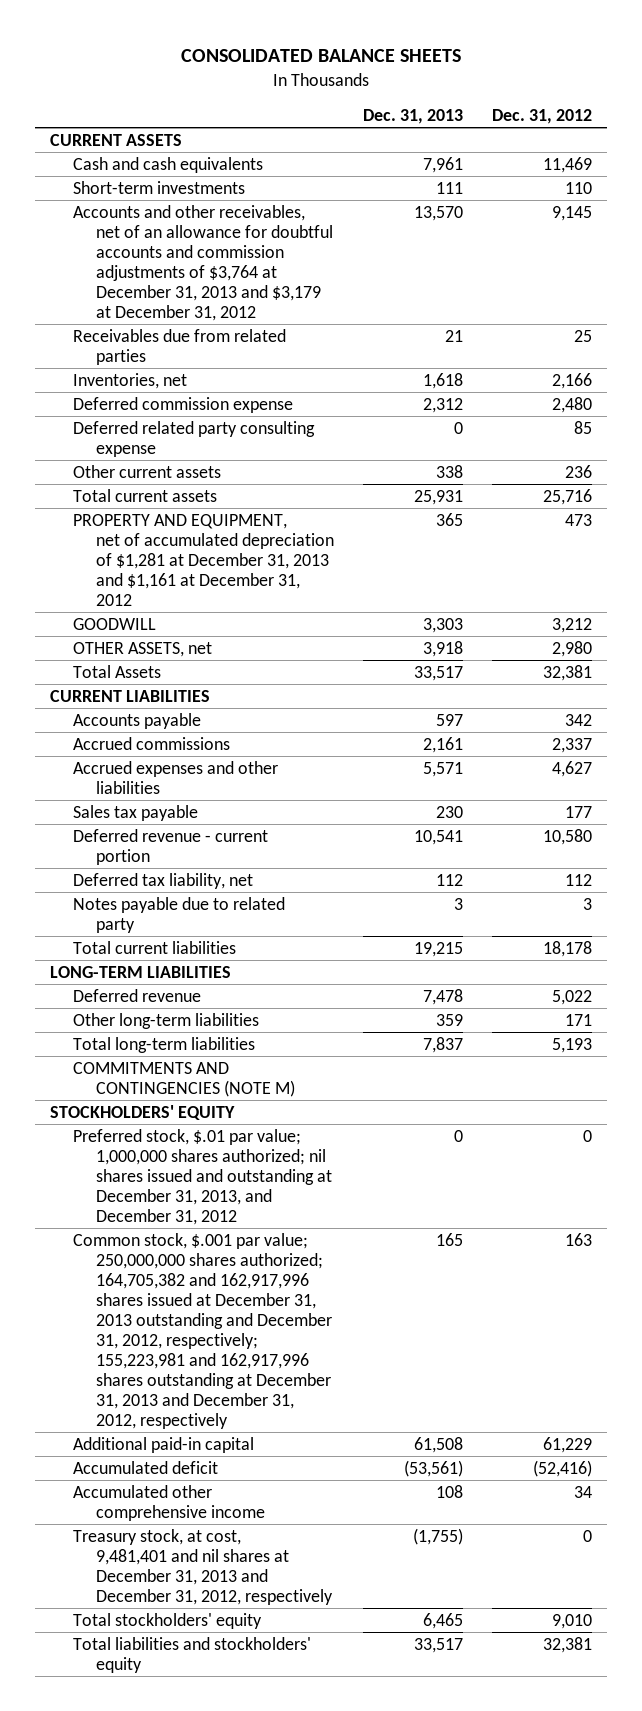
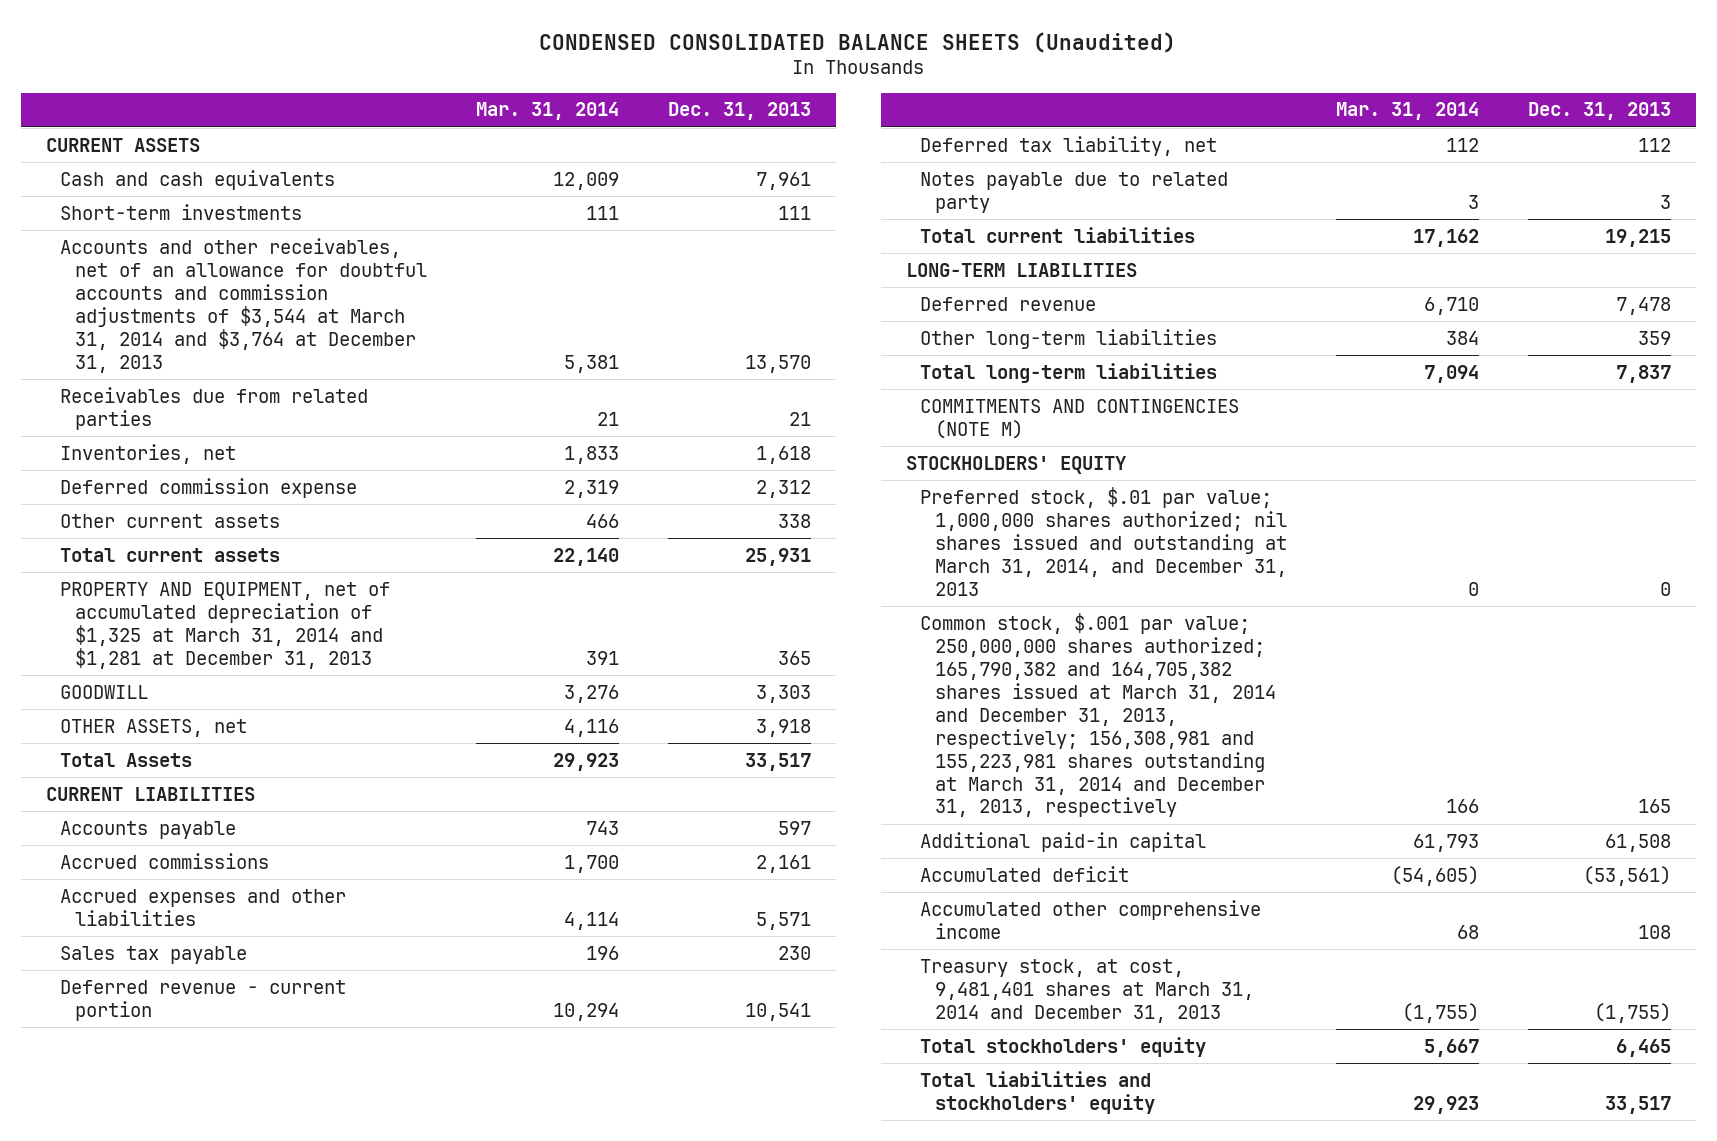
[181,49,462,63] CONSOLIDATED BALANCE SHEETS -> [539,31,1177,53] CONDENSED CONSOLIDATED BALANCE SHEETS (Unaudited)
[492,108,593,124] Dec. 31, 2012 -> none
none -> [475,102,619,121] Mar. 31, 2014
[72,204,333,321] Accounts and other receivables, net of an allowance for doubtful accounts and commission adjustments of $3,764 at December 31, 2013 and $3,179 at December 31, 2012 -> [60,237,427,373] Accounts and other receivables, net of an allowance for doubtful accounts and commission adjustments of $3,544 at March 31, 2014 and $3,764 at December 31, 2013
[72,420,315,457] Deferred related party consulting expense -> none
[72,513,334,606] PROPERTY AND EQUIPMENT, net of accumulated depreciation of $1,281 at December 31, 2013 and $1,161 at December 31, 2012 -> [60,581,391,669] PROPERTY AND EQUIPMENT, net of accumulated depreciation of $1,325 at March 31, 2014 and $1,281 at December 31, 2013
[72,1128,332,1225] Preferred stock, $.01 par value; 1,000,000 shares authorized; nil shares issued and outstanding at December 31, 2013, and December 31, 2012 -> [920,486,1287,596] Preferred stock, $.01 par value; 1,000,000 shares authorized; nil shares issued and outstanding at March 31, 2014, and December 31, 2013
[72,1232,332,1429] Common stock, $.001 par value; 250,000,000 shares authorized; 164,705,382 and 162,917,996 shares issued at December 31, 2013 outstanding and December 31, 2012, respectively; 155,223,981 and 162,917,996 shares outstanding at December 31, 2013 and December 31, 2012, respectively -> [920,612,1276,818] Common stock, $.001 par value; 250,000,000 shares authorized; 165,790,382 and 164,705,382 shares issued at March 31, 2014 and December 31, 2013, respectively; 156,308,981 and 155,223,981 shares outstanding at March 31, 2014 and December 31, 2013, respectively
[72,1528,333,1605] Treasury stock, at cost, 9,481,401 and nil shares at December 31, 2013 and December 31, 2012, respectively -> [920,958,1254,1023] Treasury stock, at cost, 9,481,401 shares at March 31, 2014 and December 31, 2013

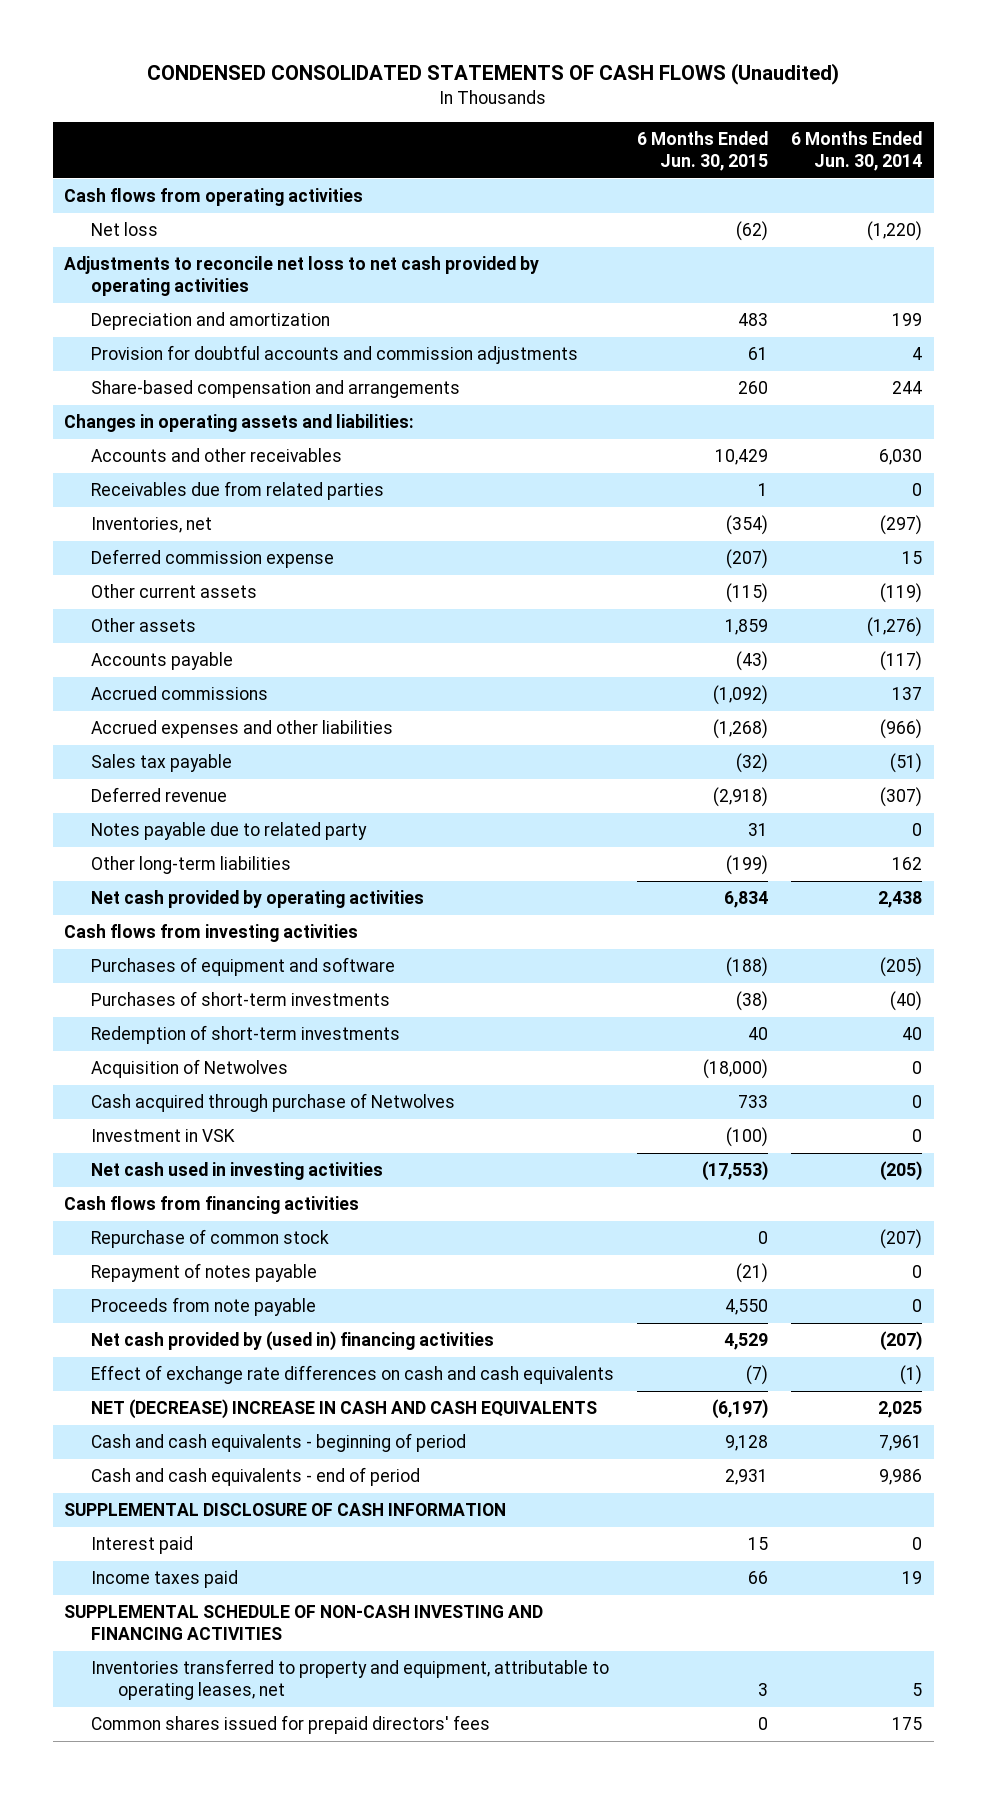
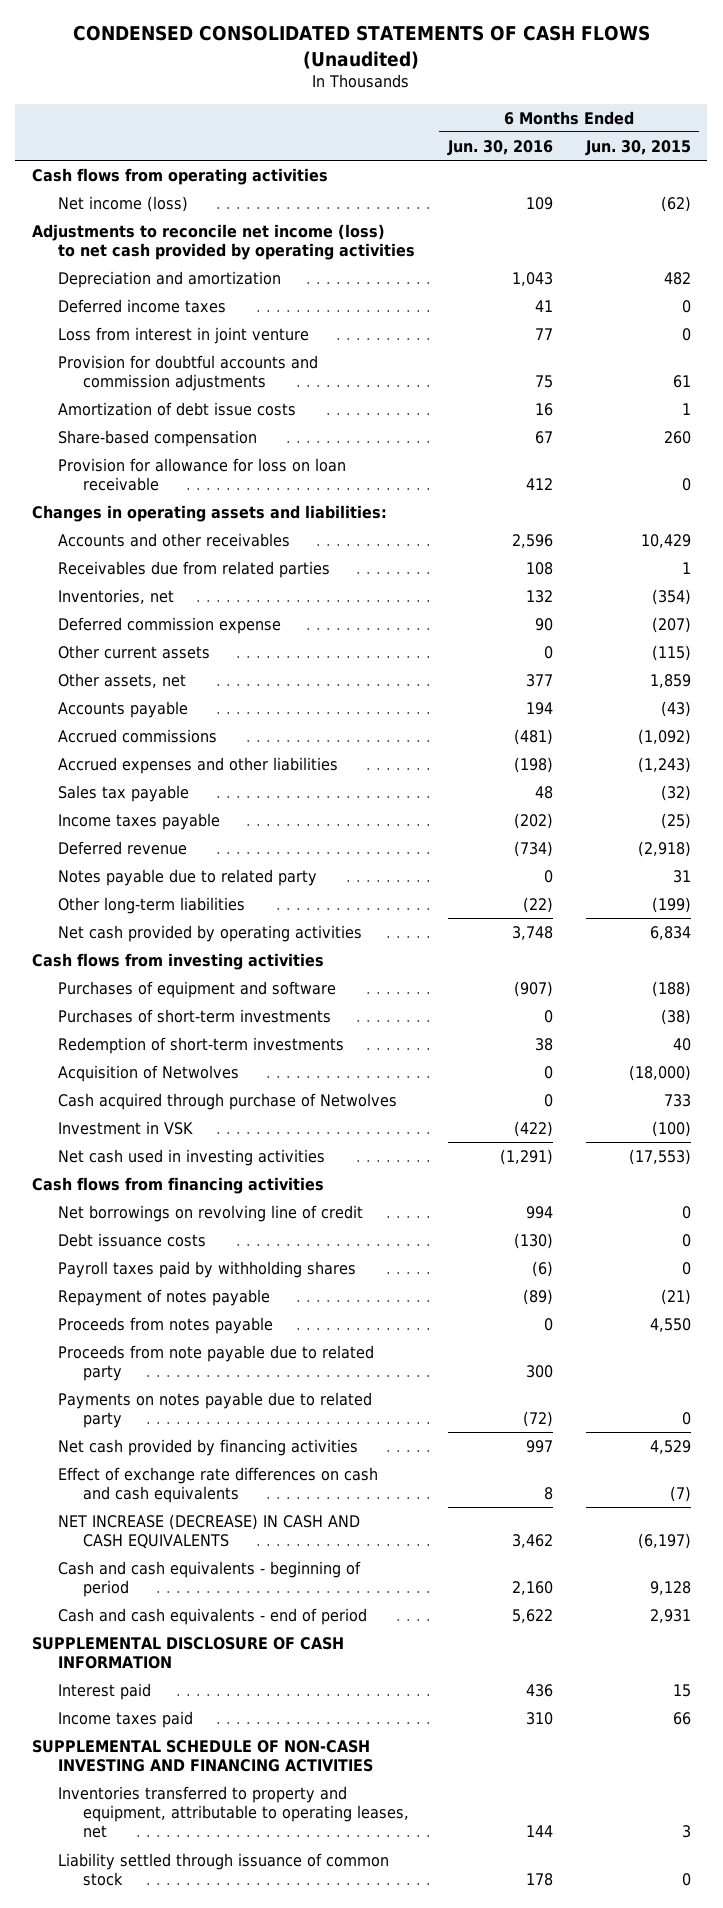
[791,131,923,172] 6 Months Ended Jun. 30, 2014 -> none
none -> [446,139,553,156] Jun. 30, 2016
[91,222,159,237] Net loss -> [57,196,188,213] Net income (loss)
[64,256,540,297] Adjustments to reconcile net loss to net cash provided by operating activities -> [31,224,415,261] Adjustments to reconcile net income (loss) to net cash provided by operating activities
[738,313,769,327] 483 -> [663,272,691,286] 482
none -> [57,299,226,314] Deferred income taxes
none -> [57,327,309,345] Loss from interest in joint venture
none -> [57,402,296,417] Amortization of debt issue costs
[91,380,461,399] Share-based compensation and arrangements -> [57,430,257,448] Share-based compensation
none -> [57,458,346,492] Provision for allowance for loss on loan receivable
[91,618,197,633] Other assets -> [57,673,186,689] Other assets, net
[713,719,769,740] (1,268) -> [637,757,691,774] (1,243)
none -> [57,813,220,831] Income taxes payable
[91,1229,330,1249] Repurchase of common stock -> none
none -> [57,1205,363,1223] Net borrowings on revolving line of credit
none -> [57,1233,206,1248] Debt issuance costs
none -> [57,1261,356,1279] Payroll taxes paid by withholding shares
[91,1297,317,1317] Proceeds from note payable -> [57,1317,273,1335] Proceeds from notes payable
none -> [57,1345,374,1382] Proceeds from note payable due to related party
none -> [57,1392,372,1429] Payments on notes payable due to related party
[91,1331,495,1352] Net cash provided by (used in) financing activities -> [57,1439,358,1457] Net cash provided by financing activities
[91,1399,598,1420] NET (DECREASE) INCREASE IN CASH AND CASH EQUIVALENTS -> [57,1514,360,1550] NET INCREASE (DECREASE) IN CASH AND CASH EQUIVALENTS
[91,1715,491,1735] Common shares issued for prepaid directors' fees -> none
none -> [57,1853,389,1887] Liability settled through issuance of common stock

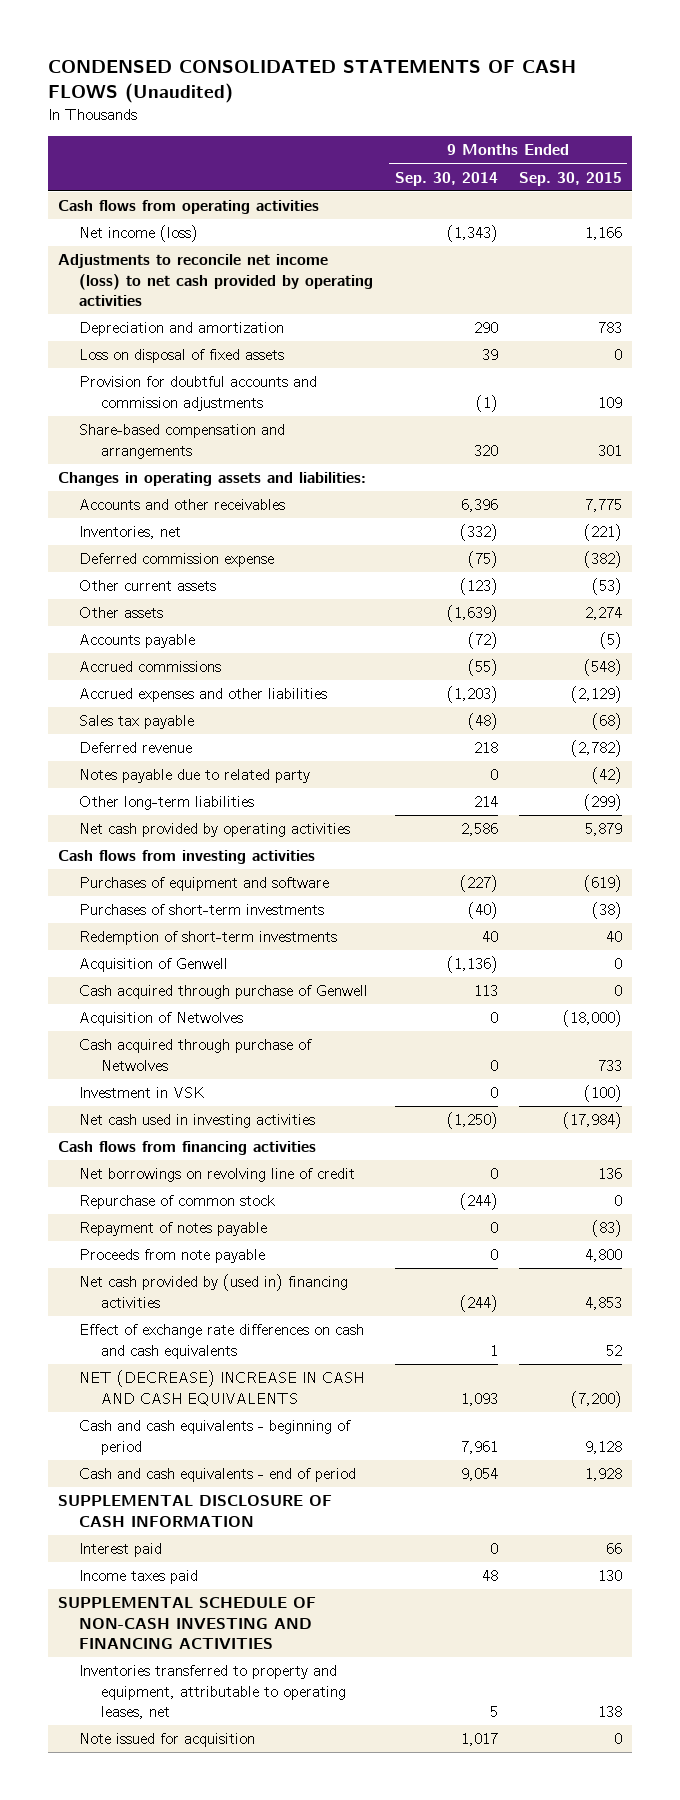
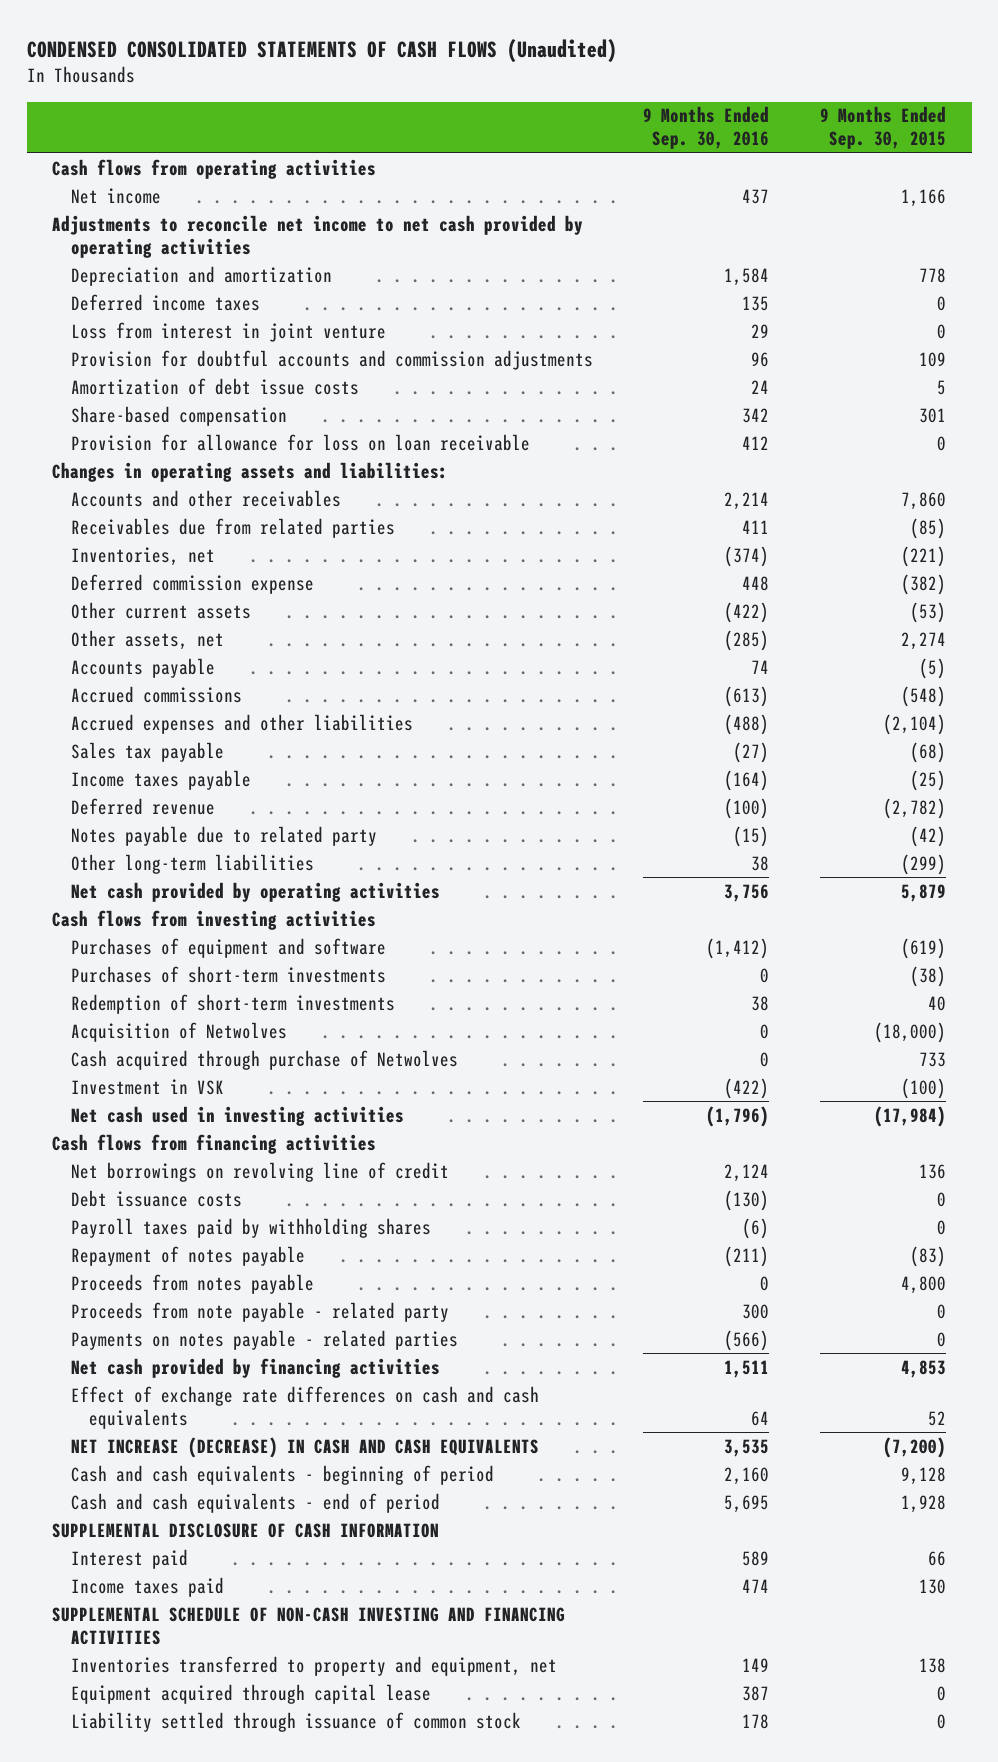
[394,171,498,186] Sep. 30, 2014 -> none
none -> [643,106,770,150] 9 Months Ended Sep. 30, 2016
[79,349,285,364] Loss on disposal of fixed assets -> none
[79,225,199,243] Net income (loss) -> [70,187,161,204] Net income
[58,254,374,306] Adjustments to reconcile net income (loss) to net cash provided by operating activities -> [52,214,584,258] Adjustments to reconcile net income to net cash provided by operating activities
[597,322,622,334] 783 -> [919,267,947,283] 778
none -> [70,293,260,311] Deferred income taxes
none -> [70,321,386,342] Loss from interest in joint venture
none -> [70,377,359,395] Amortization of debt issue costs
[79,424,286,459] Share-based compensation and arrangements -> [70,405,287,426] Share-based compensation
none -> [70,433,530,451] Provision for allowance for loss on loan receivable
[584,499,622,513] 7,775 -> [901,491,947,510] 7,860
none -> [70,517,395,538] Receivables due from related parties
[79,607,164,619] Other assets -> [70,629,224,650] Other assets, net
[570,686,622,704] (2,129) -> [883,713,947,735] (2,104)
none -> [70,769,251,790] Income taxes payable
[79,958,229,973] Acquisition of Genwell -> none
[79,985,369,1000] Cash acquired through purchase of Genwell -> none
[79,1195,276,1210] Repurchase of common stock -> none
none -> [70,1189,242,1207] Debt issuance costs
none -> [70,1217,431,1238] Payroll taxes paid by withholding shares
[79,1249,266,1264] Proceeds from note payable -> [70,1273,314,1294] Proceeds from notes payable
none -> [70,1301,449,1322] Proceeds from note payable - related party
none -> [70,1329,458,1350] Payments on notes payable - related parties
[79,1274,349,1308] Net cash provided by (used in) financing activities -> [70,1357,440,1378] Net cash provided by financing activities
[79,1370,365,1406] NET (DECREASE) INCREASE IN CASH AND CASH EQUIVALENTS -> [70,1436,539,1458] NET INCREASE (DECREASE) IN CASH AND CASH EQUIVALENTS
[79,1733,256,1748] Note issued for acquisition -> none
[79,1665,346,1719] Inventories transferred to property and equipment, attributable to operating leases, net -> [70,1655,557,1676] Inventories transferred to property and equipment, net
none -> [70,1683,431,1704] Equipment acquired through capital lease
none -> [70,1711,521,1732] Liability settled through issuance of common stock

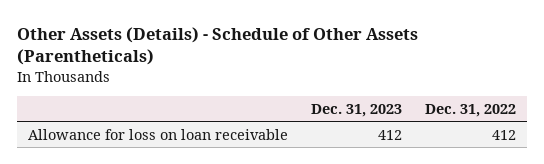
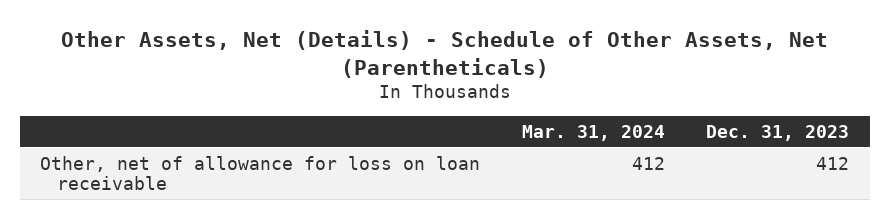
[16,26,418,66] Other Assets (Details) - Schedule of Other Assets (Parentheticals) -> [60,30,828,78] Other Assets, Net (Details) - Schedule of Other Assets, Net (Parentheticals)
[424,103,516,117] Dec. 31, 2022 -> none
none -> [521,124,665,141] Mar. 31, 2024
[28,128,289,140] Allowance for loss on loan receivable -> [40,155,481,191] Other, net of allowance for loss on loan receivable

